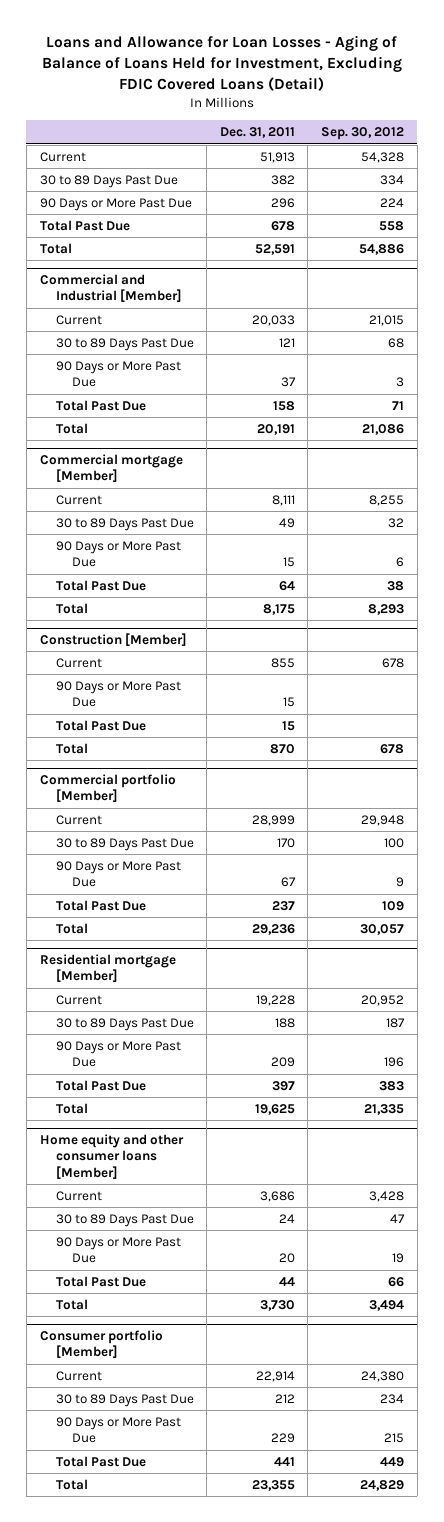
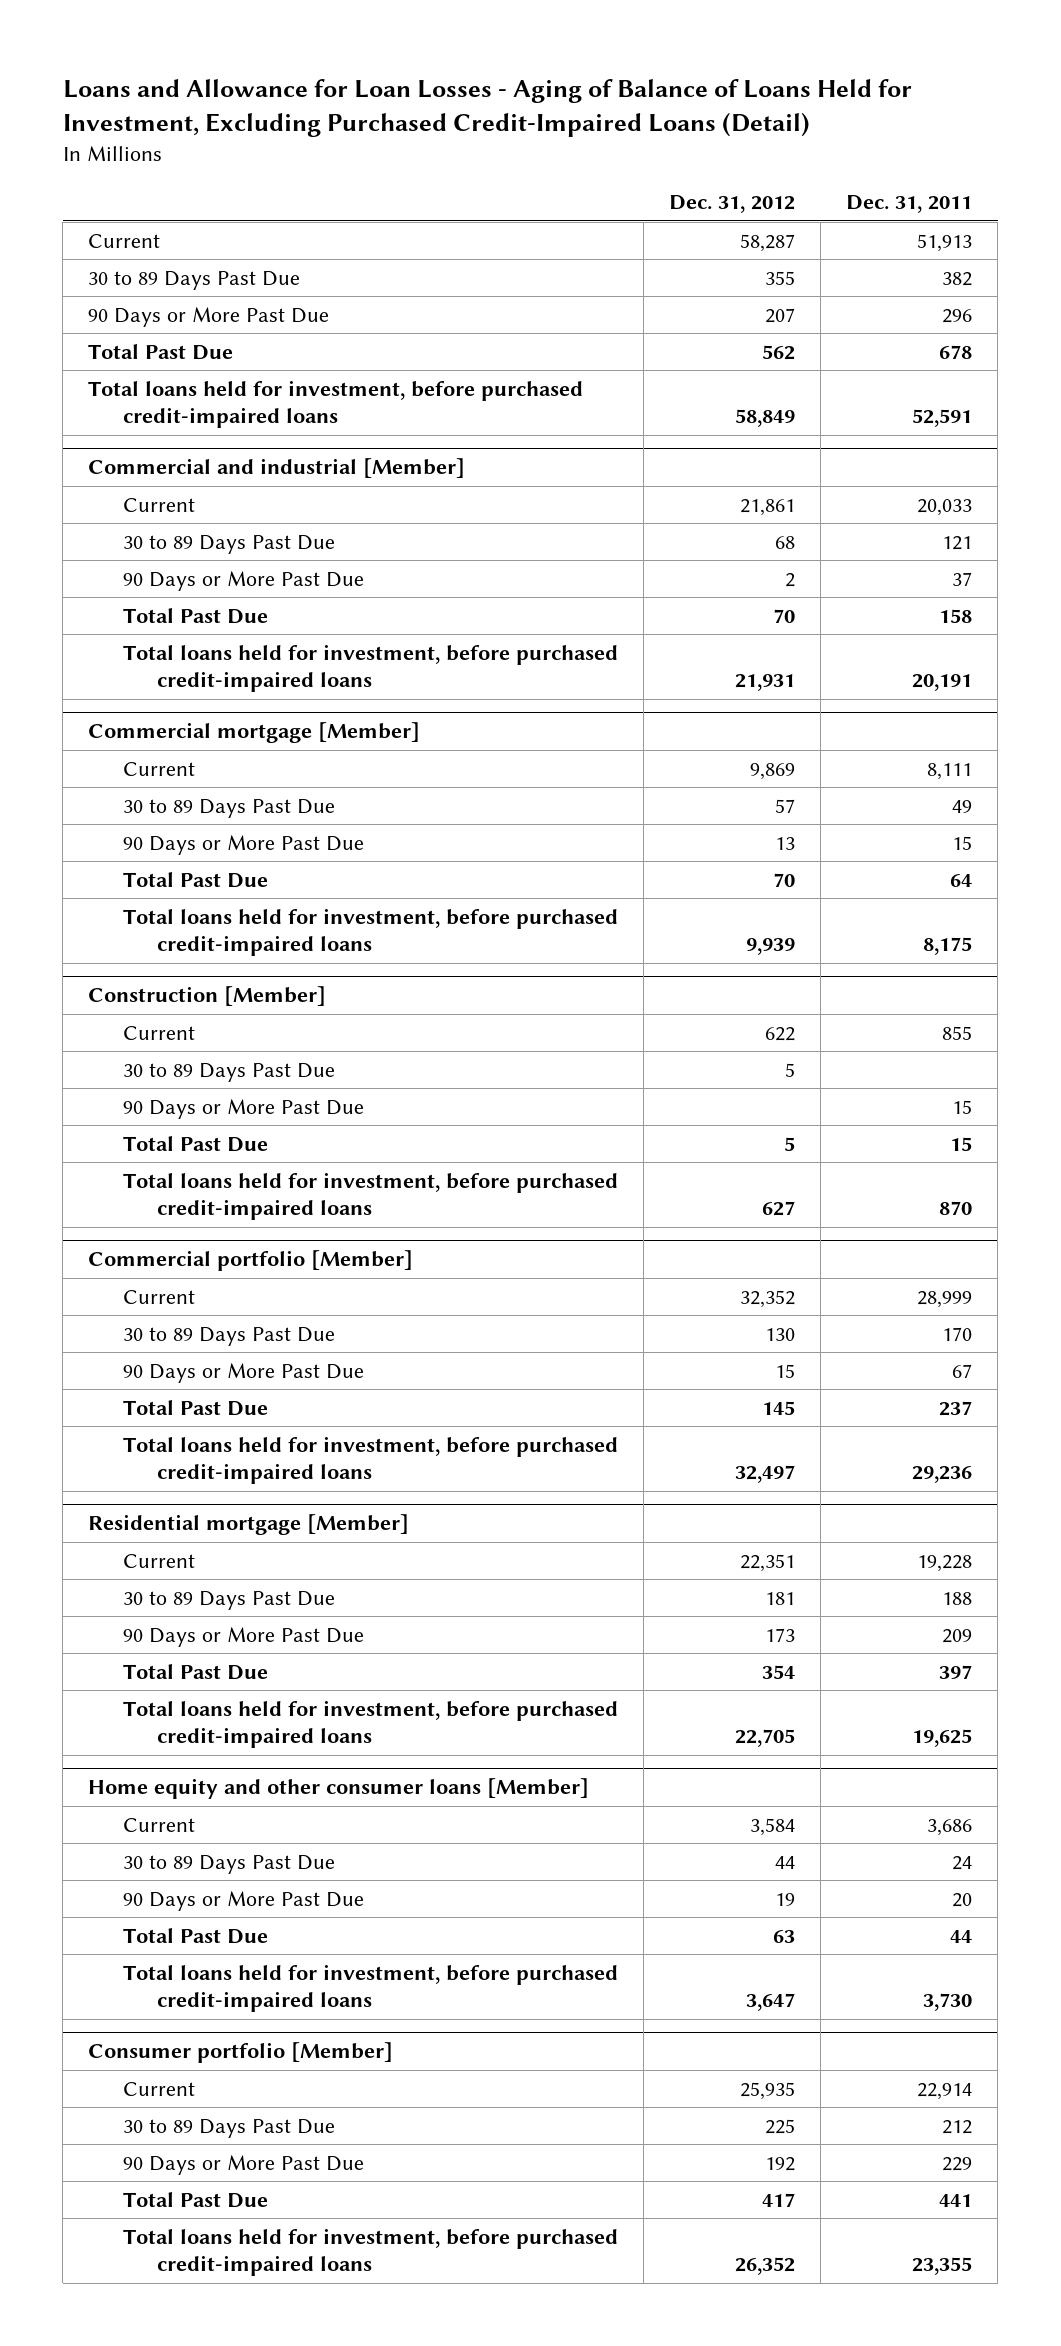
[41,35,402,91] Loans and Allowance for Loan Losses - Aging of Balance of Loans Held for Investment, Excluding FDIC Covered Loans (Detail) -> [62,79,912,138] Loans and Allowance for Loan Losses - Aging of Balance of Loans Held for Investment, Excluding Purchased Credit-Impaired Loans (Detail)
[321,127,405,141] Sep. 30, 2012 -> none
none -> [668,195,795,214] Dec. 31, 2012
[39,242,72,254] Total -> [88,379,584,429] Total loans held for investment, before purchased credit-impaired loans
[39,274,182,303] Commercial and Industrial [Member] -> [88,458,466,479] Commercial and industrial [Member]
[55,422,88,434] Total -> [122,643,618,693] Total loans held for investment, before purchased credit-impaired loans
[55,602,88,614] Total -> [122,907,618,957] Total loans held for investment, before purchased credit-impaired loans
none -> [122,1062,335,1082] 30 to 89 Days Past Due
[55,742,88,754] Total -> [122,1171,618,1221] Total loans held for investment, before purchased credit-impaired loans
[55,922,88,934] Total -> [122,1435,618,1485] Total loans held for investment, before purchased credit-impaired loans
[55,1102,88,1114] Total -> [122,1699,618,1749] Total loans held for investment, before purchased credit-impaired loans
[55,1298,88,1310] Total -> [122,1963,618,2013] Total loans held for investment, before purchased credit-impaired loans
[55,1478,88,1490] Total -> [122,2227,618,2277] Total loans held for investment, before purchased credit-impaired loans

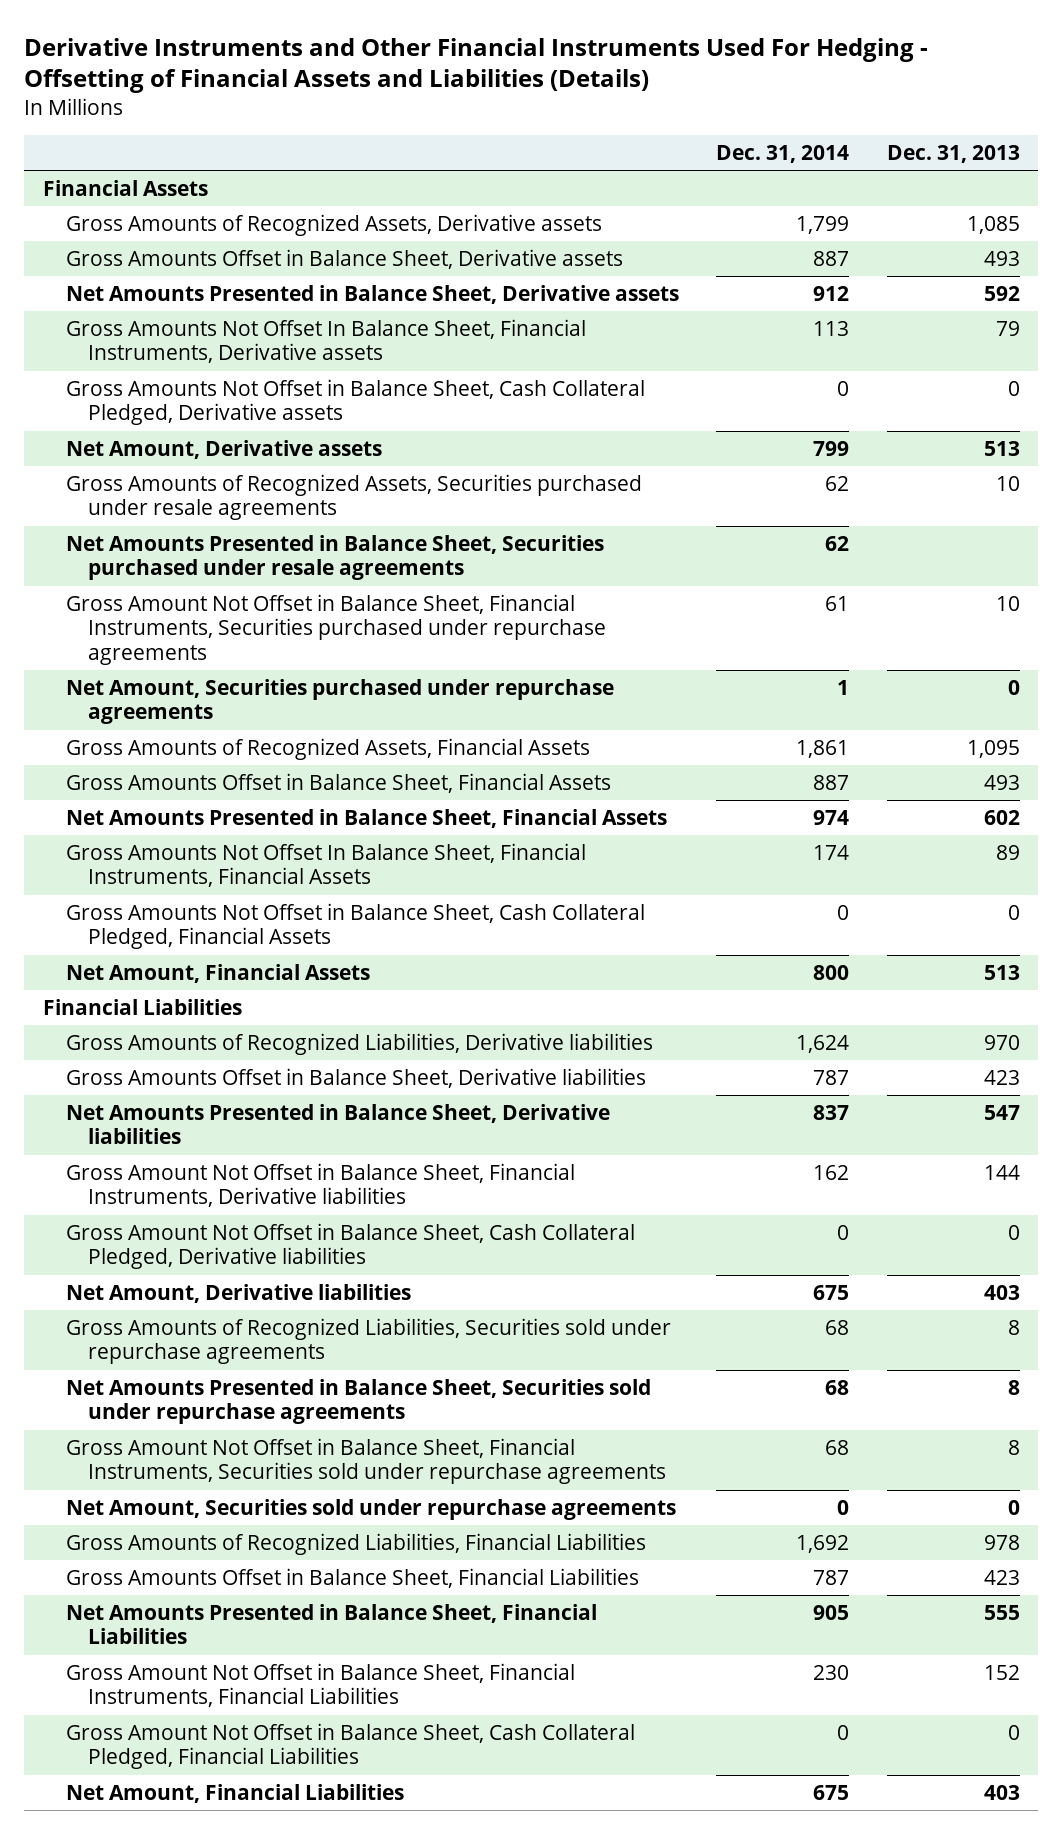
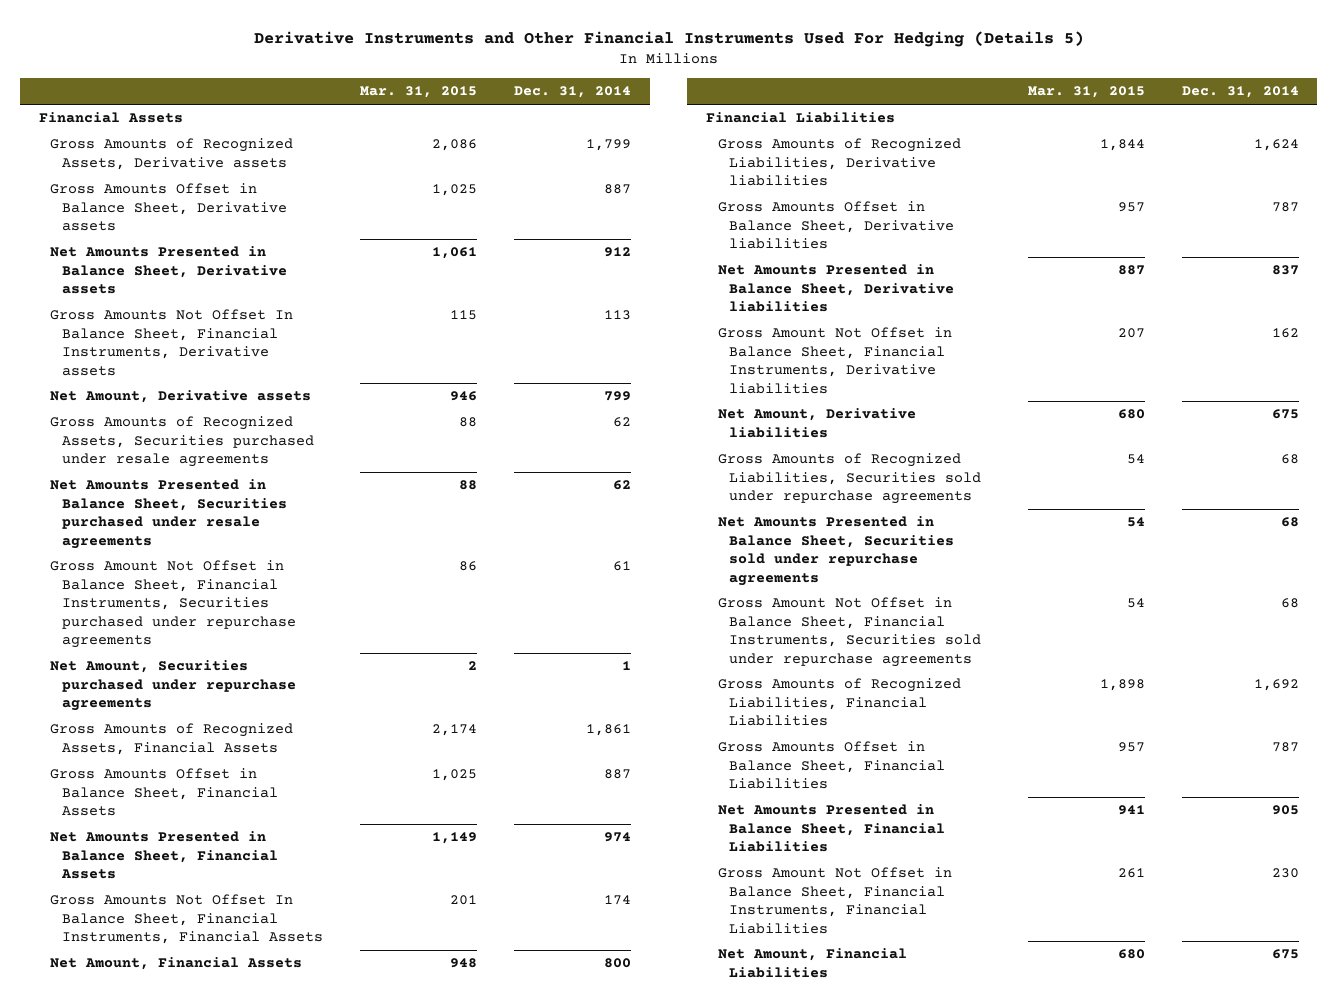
[24,37,929,94] Derivative Instruments and Other Financial Instruments Used For Hedging - Offsetting of Financial Assets and Liabilities (Details) -> [253,30,1084,47] Derivative Instruments and Other Financial Instruments Used For Hedging (Details 5)
[886,144,1020,163] Dec. 31, 2013 -> none
none -> [360,86,478,99] Mar. 31, 2015
[65,378,645,426] Gross Amounts Not Offset in Balance Sheet, Cash Collateral Pledged, Derivative assets -> none
[65,902,645,950] Gross Amounts Not Offset in Balance Sheet, Cash Collateral Pledged, Financial Assets -> none
[65,1222,635,1270] Gross Amount Not Offset in Balance Sheet, Cash Collateral Pledged, Derivative liabilities -> none
[65,1498,676,1520] Net Amount, Securities sold under repurchase agreements -> none
[65,1722,635,1770] Gross Amount Not Offset in Balance Sheet, Cash Collateral Pledged, Financial Liabilities -> none

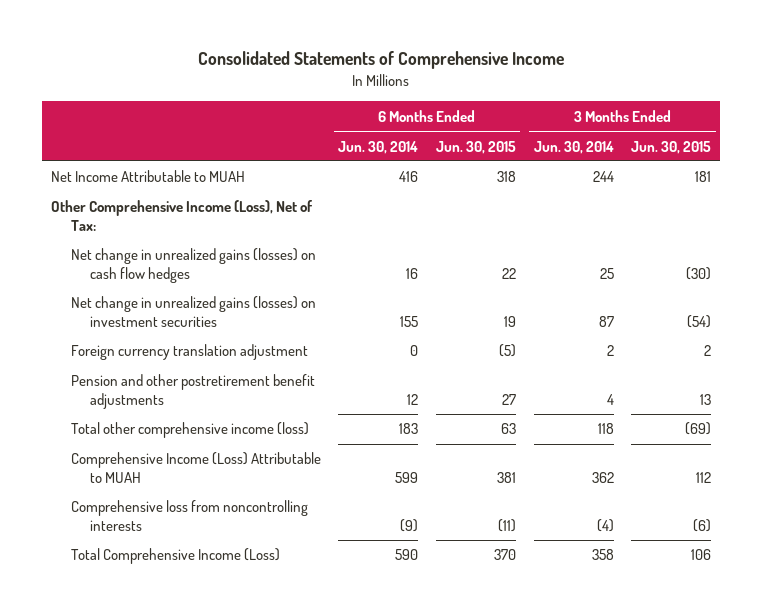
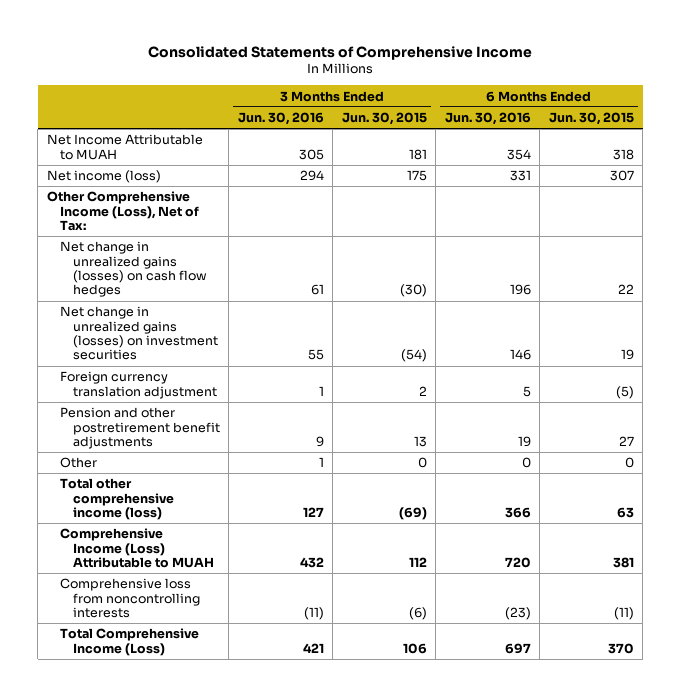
[338,140,419,154] Jun. 30, 2014 -> none
[533,140,614,154] Jun. 30, 2014 -> none
none -> [237,112,324,126] Jun. 30, 2016
none -> [444,112,531,126] Jun. 30, 2016
none -> [46,170,161,184] Net income (loss)
none -> [59,457,97,469] Other

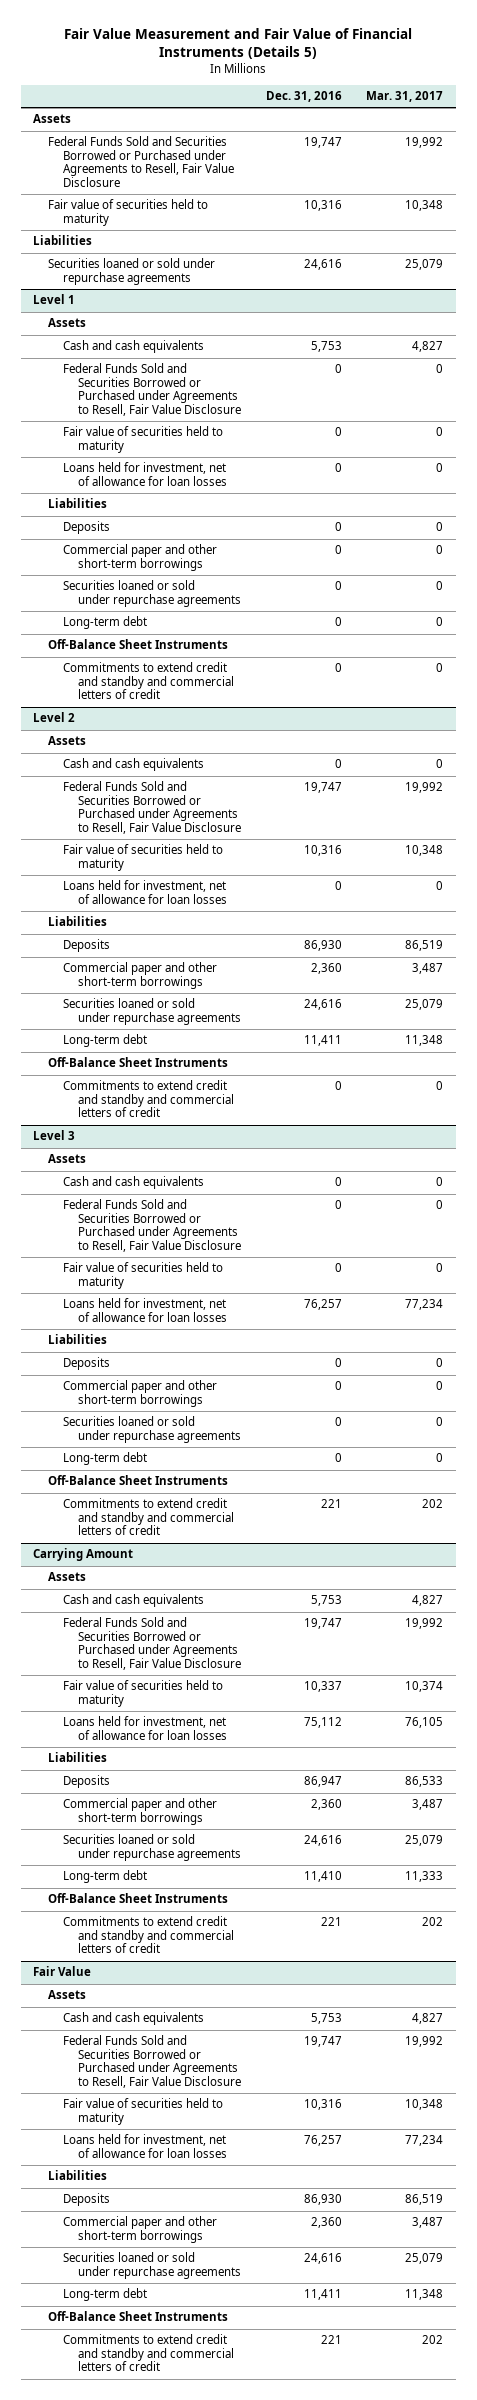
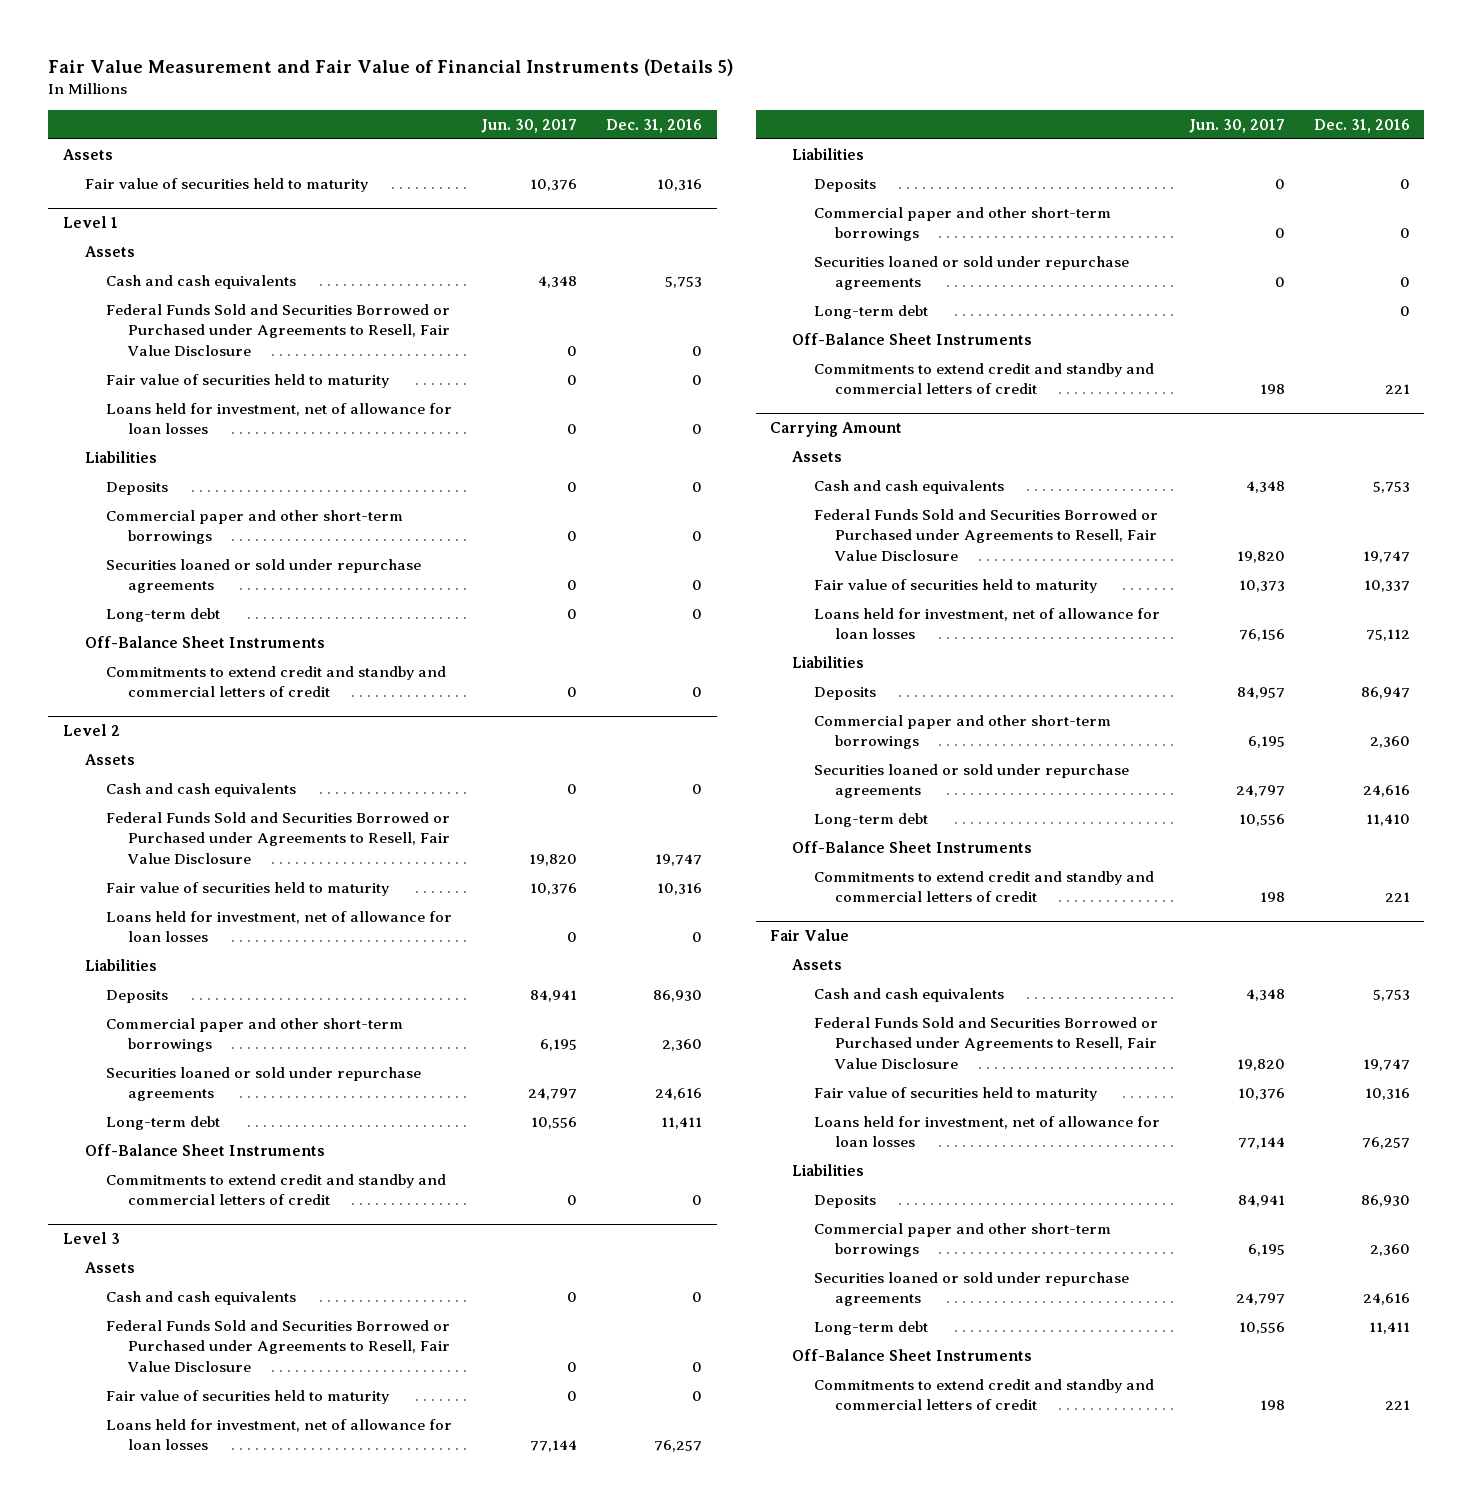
[366,91,444,103] Mar. 31, 2017 -> none
none -> [481,118,578,133] Jun. 30, 2017
[48,136,235,187] Federal Funds Sold and Securities Borrowed or Purchased under Agreements to Resell, Fair Value Disclosure -> none
[33,235,93,246] Liabilities -> none
[48,258,216,285] Securities loaned or sold under repurchase agreements -> none

